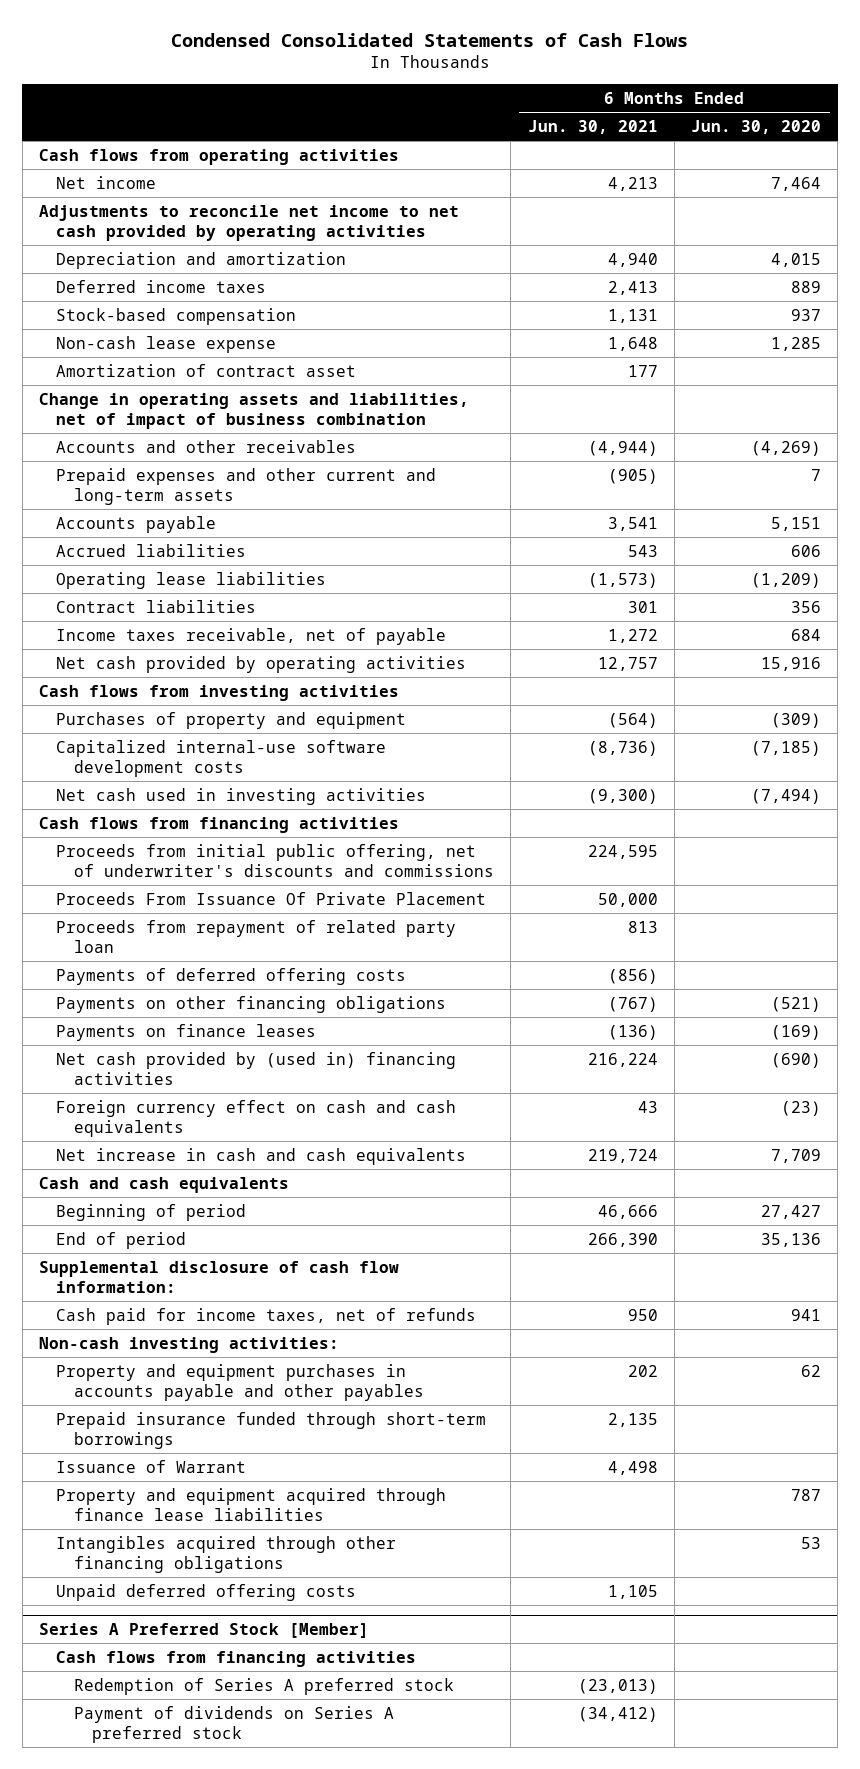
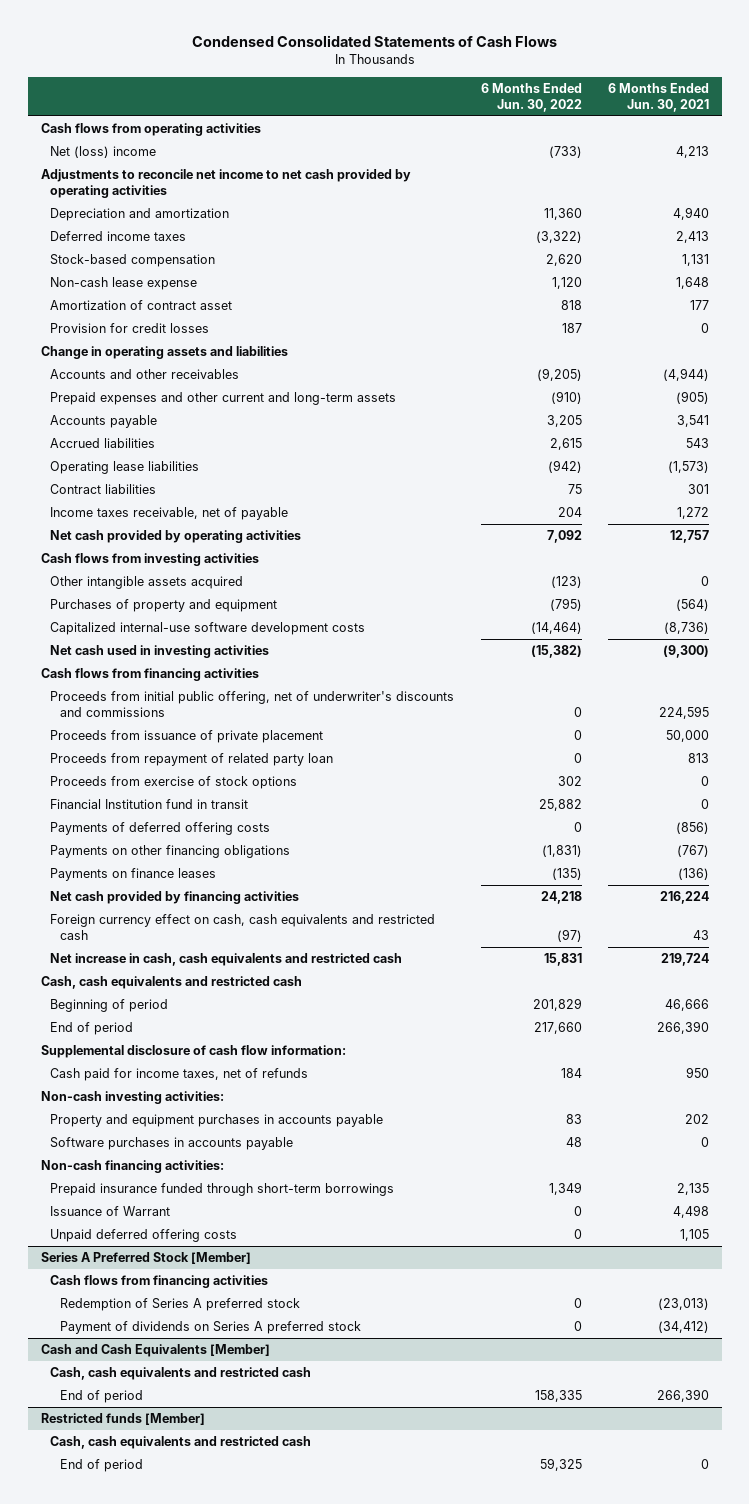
[691,119,822,134] Jun. 30, 2020 -> none
none -> [480,83,582,112] 6 Months Ended Jun. 30, 2022
[56,175,157,189] Net income -> [50,146,157,159] Net (loss) income
none -> [50,323,210,334] Provision for credit losses
[38,392,469,429] Change in operating assets and liabilities, net of impact of business combination -> [40,346,288,360] Change in operating assets and liabilities
none -> [50,576,244,590] Other intangible assets acquired
[56,891,487,905] Proceeds From Issuance Of Private Placement -> [50,730,324,744] Proceeds from issuance of private placement
none -> [50,776,298,790] Proceeds from exercise of stock options
none -> [50,799,249,810] Financial Institution fund in transit
[56,1051,457,1085] Net cash provided by (used in) financing activities -> [50,891,300,905] Net cash provided by financing activities
[56,1099,457,1137] Foreign currency effect on cash and cash equivalents -> [50,914,436,940] Foreign currency effect on cash, cash equivalents and restricted cash
[56,1147,467,1165] Net increase in cash and cash equivalents -> [50,953,403,967] Net increase in cash, cash equivalents and restricted cash
[38,1176,289,1193] Cash and cash equivalents -> [40,976,302,990] Cash, cash equivalents and restricted cash
[56,1363,425,1401] Property and equipment purchases in accounts payable and other payables -> [50,1114,384,1128] Property and equipment purchases in accounts payable
none -> [50,1137,294,1151] Software purchases in accounts payable
none -> [40,1160,224,1174] Non-cash financing activities:
[56,1487,447,1521] Property and equipment acquired through finance lease liabilities -> none
[56,1535,397,1573] Intangibles acquired through other financing obligations -> none
none -> [40,1344,270,1358] Cash and Cash Equivalents [Member]
none -> [50,1367,312,1381] Cash, cash equivalents and restricted cash
none -> [60,1390,144,1404] End of period
none -> [40,1413,205,1426] Restricted funds [Member]
none -> [50,1436,312,1450] Cash, cash equivalents and restricted cash
none -> [60,1459,144,1473] End of period

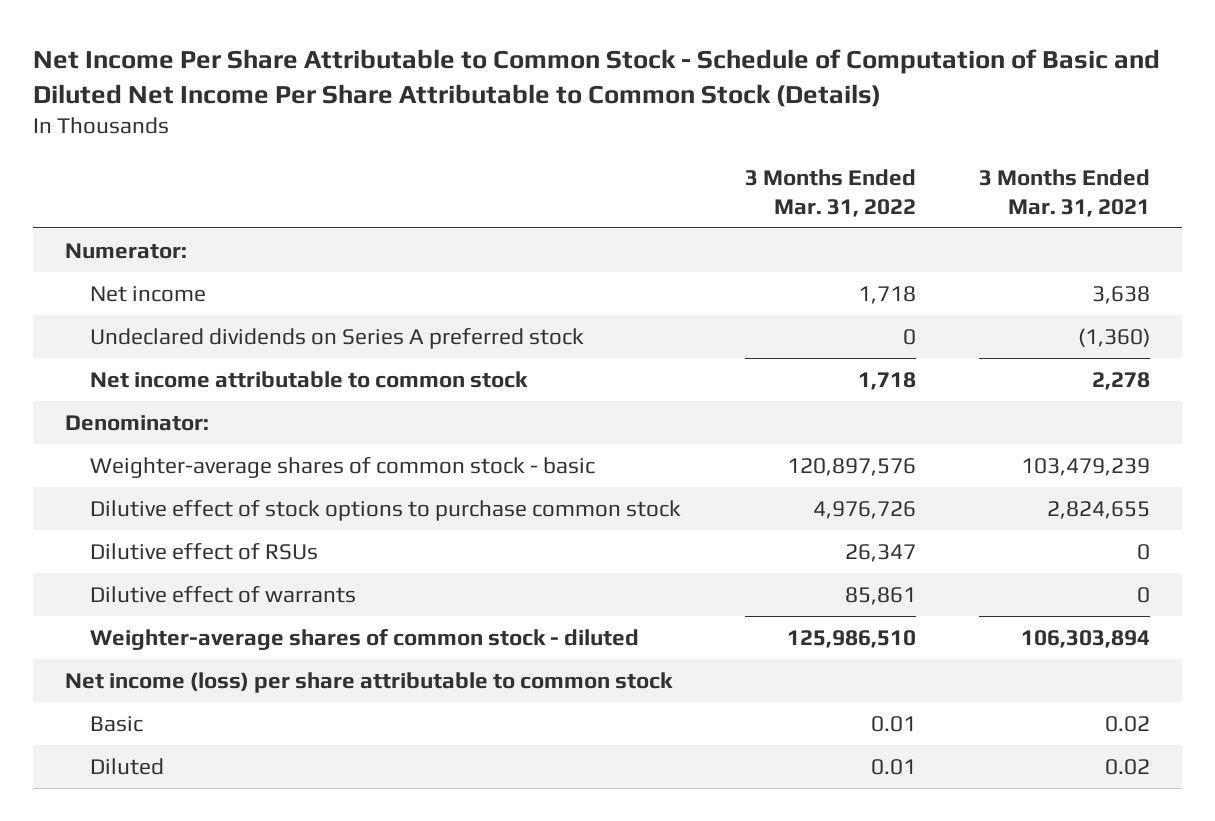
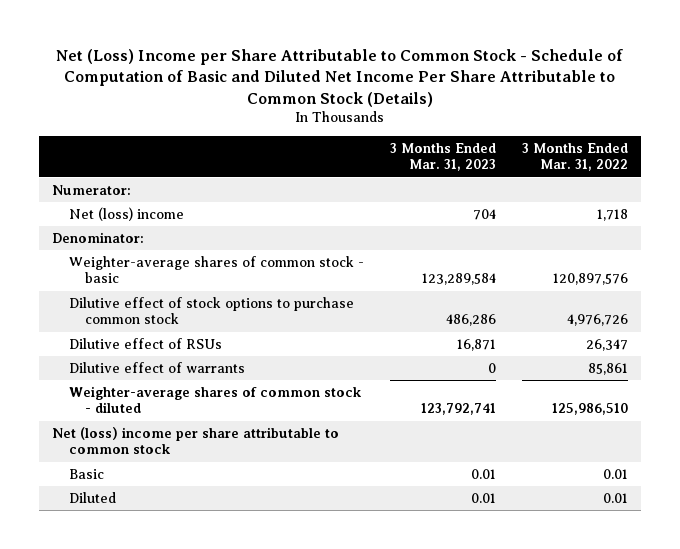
[32,48,1160,107] Net Income Per Share Attributable to Common Stock - Schedule of Computation of Basic and Diluted Net Income Per Share Attributable to Common Stock (Details) -> [56,48,624,107] Net (Loss) Income per Share Attributable to Common Stock - Schedule of Computation of Basic and Diluted Net Income Per Share Attributable to Common Stock (Details)
[979,168,1151,217] 3 Months Ended Mar. 31, 2021 -> none
none -> [389,143,496,172] 3 Months Ended Mar. 31, 2023
[89,327,584,349] Undeclared dividends on Series A preferred stock -> none
[89,370,528,388] Net income attributable to common stock -> none
[89,285,206,302] Net income -> [68,206,184,221] Net (loss) income
[64,671,673,693] Net income (loss) per share attributable to common stock -> [52,426,340,455] Net (loss) income per share attributable to common stock

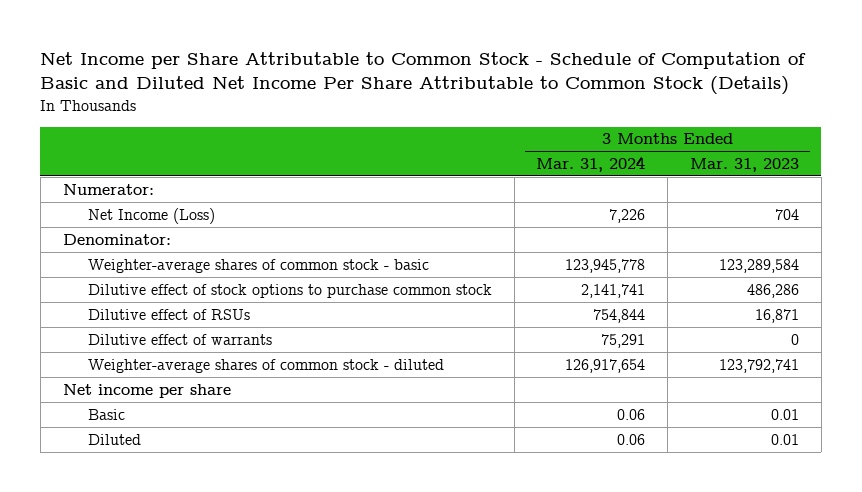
[56,48,624,107] Net (Loss) Income per Share Attributable to Common Stock - Schedule of Computation of Basic and Diluted Net Income Per Share Attributable to Common Stock (Details) -> [40,51,807,96] Net Income per Share Attributable to Common Stock - Schedule of Computation of Basic and Diluted Net Income Per Share Attributable to Common Stock (Details)
[521,143,628,172] 3 Months Ended Mar. 31, 2022 -> none
none -> [536,155,646,172] Mar. 31, 2024
[68,206,184,221] Net (loss) income -> [87,207,215,224] Net Income (Loss)
[52,426,340,455] Net (loss) income per share attributable to common stock -> [62,383,231,398] Net income per share

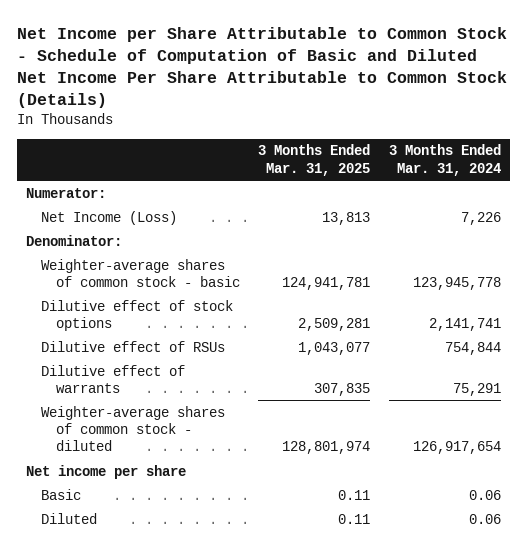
[690,157,800,172] Mar. 31, 2023 -> none
none -> [258,144,371,176] 3 Months Ended Mar. 31, 2025
[87,283,492,298] Dilutive effect of stock options to purchase common stock -> [41,299,234,331] Dilutive effect of stock options

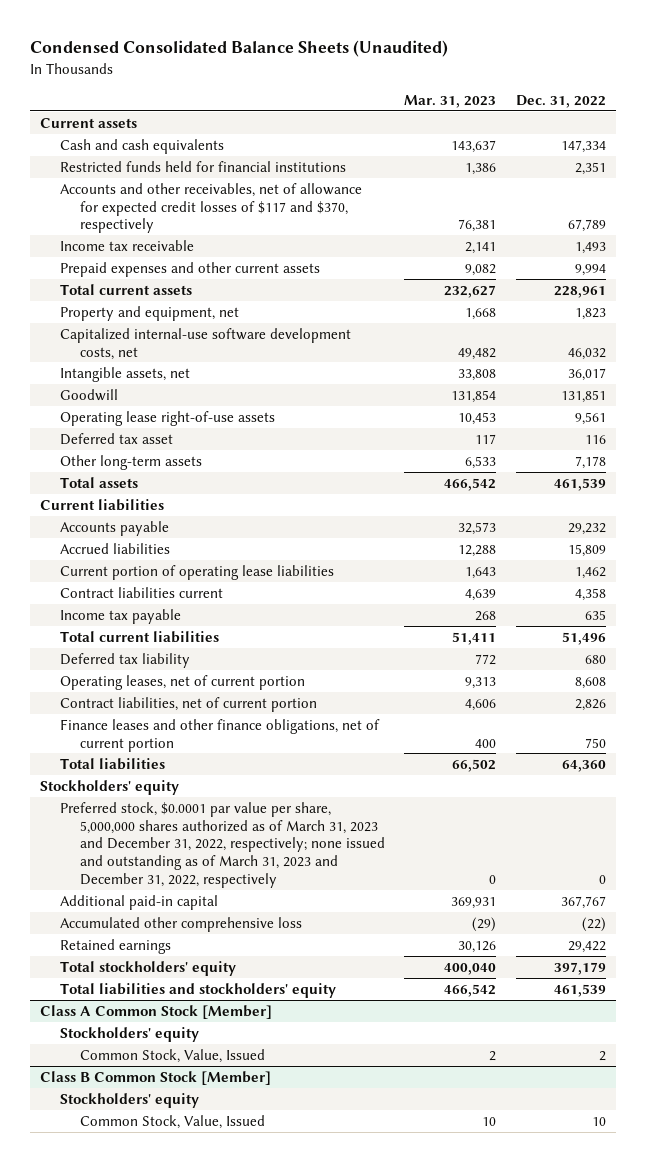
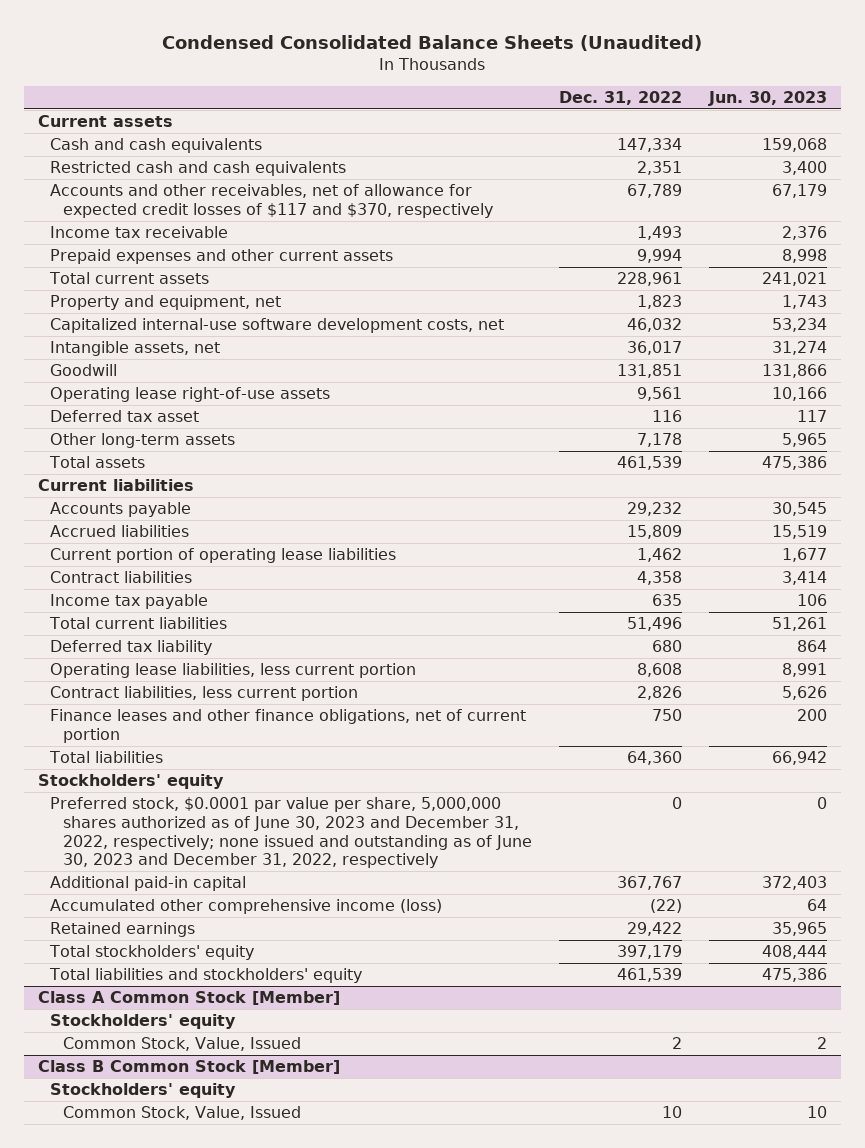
[404,94,497,108] Mar. 31, 2023 -> none
none -> [708,91,828,107] Jun. 30, 2023
[59,160,346,172] Restricted funds held for financial institutions -> [50,161,347,177] Restricted cash and cash equivalents
[59,586,223,598] Contract liabilities current -> [50,571,193,584] Contract liabilities
[59,674,305,690] Operating leases, net of current portion -> [50,663,417,679] Operating lease liabilities, less current portion
[59,696,317,712] Contract liabilities, net of current portion -> [50,686,359,702] Contract liabilities, less current portion
[59,801,385,889] Preferred stock, $0.0001 par value per share, 5,000,000 shares authorized as of March 31, 2023 and December 31, 2022, respectively; none issued and outstanding as of March 31, 2023 and December 31, 2022, respectively -> [50,797,533,869] Preferred stock, $0.0001 par value per share, 5,000,000 shares authorized as of June 30, 2023 and December 31, 2022, respectively; none issued and outstanding as of June 30, 2023 and December 31, 2022, respectively
[59,916,302,932] Accumulated other comprehensive loss -> [50,899,443,915] Accumulated other comprehensive income (loss)

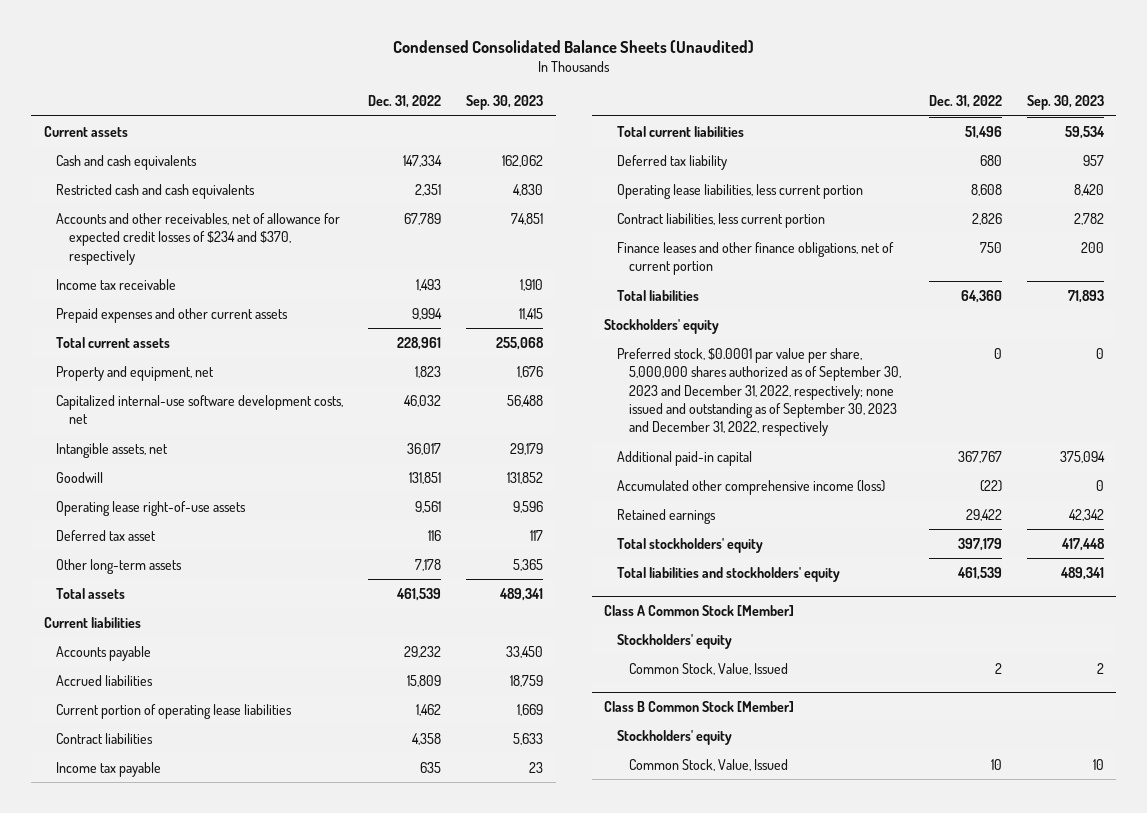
[708,91,828,107] Jun. 30, 2023 -> none
none -> [466,95,544,111] Sep. 30, 2023
[50,184,494,218] Accounts and other receivables, net of allowance for expected credit losses of $117 and $370, respectively -> [56,212,341,265] Accounts and other receivables, net of allowance for expected credit losses of $234 and $370, respectively
[50,797,533,869] Preferred stock, $0.0001 par value per share, 5,000,000 shares authorized as of June 30, 2023 and December 31, 2022, respectively; none issued and outstanding as of June 30, 2023 and December 31, 2022, respectively -> [616,347,902,437] Preferred stock, $0.0001 par value per share, 5,000,000 shares authorized as of September 30, 2023 and December 31, 2022, respectively; none issued and outstanding as of September 30, 2023 and December 31, 2022, respectively

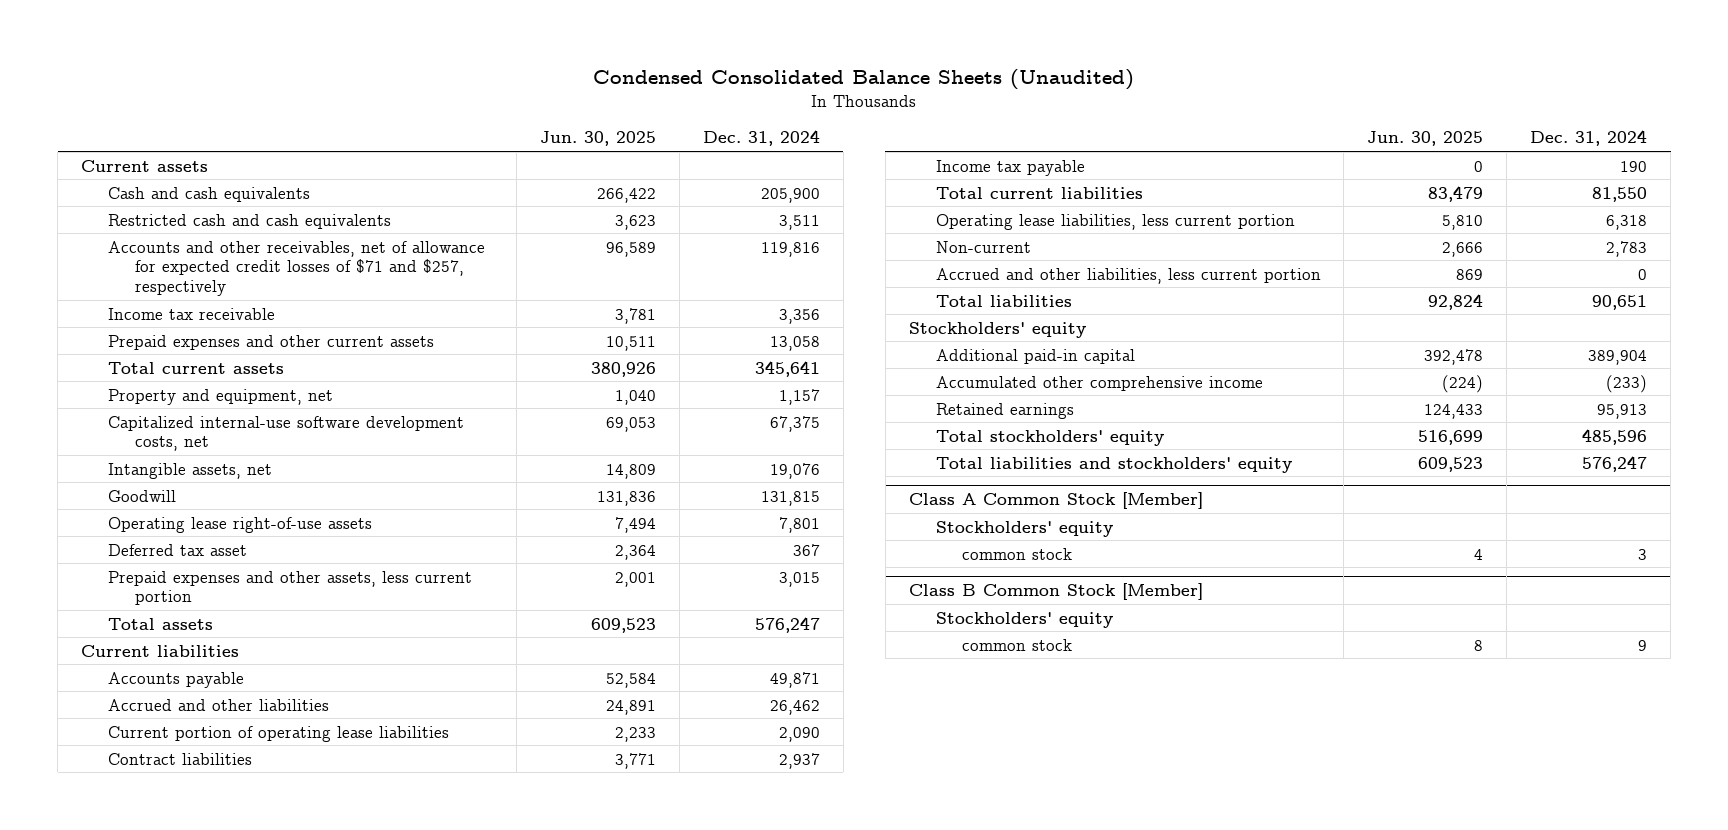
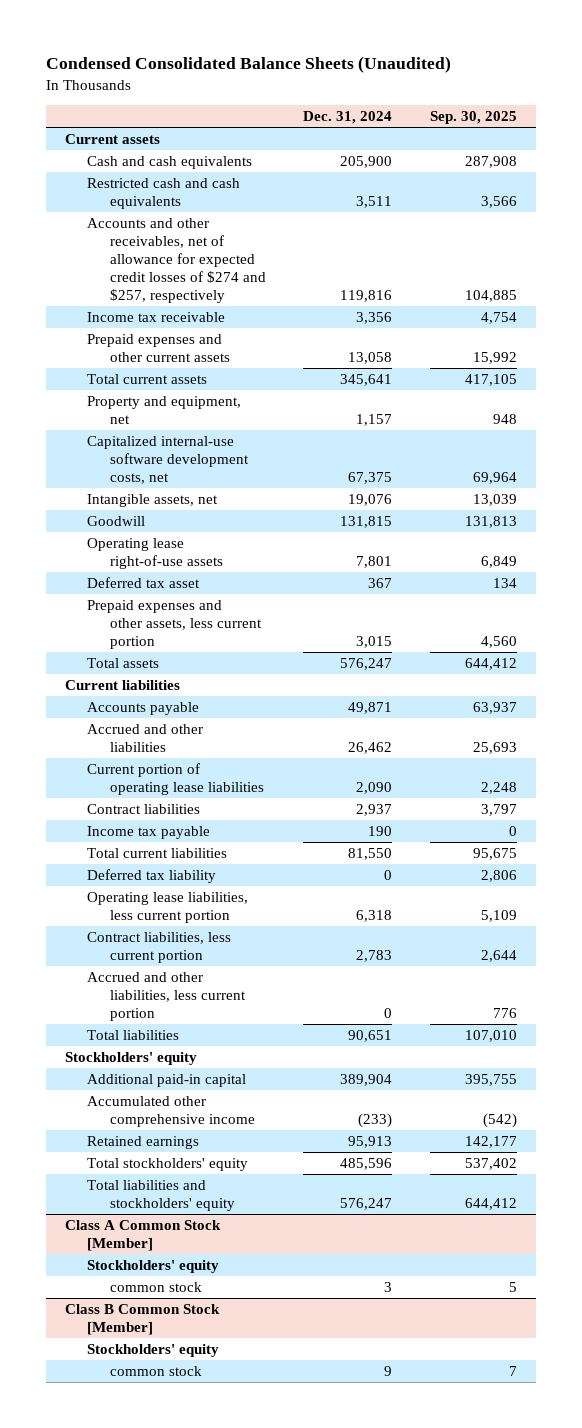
[539,131,656,147] Jun. 30, 2025 -> none
none -> [429,110,517,124] Sep. 30, 2025
[108,240,486,296] Accounts and other receivables, net of allowance for expected credit losses of $71 and $257, respectively -> [87,218,266,304] Accounts and other receivables, net of allowance for expected credit losses of $274 and $257, respectively
none -> [87,869,217,884] Deferred tax liability
[935,240,1031,253] Non-current -> [87,932,232,964] Contract liabilities, less current portion

